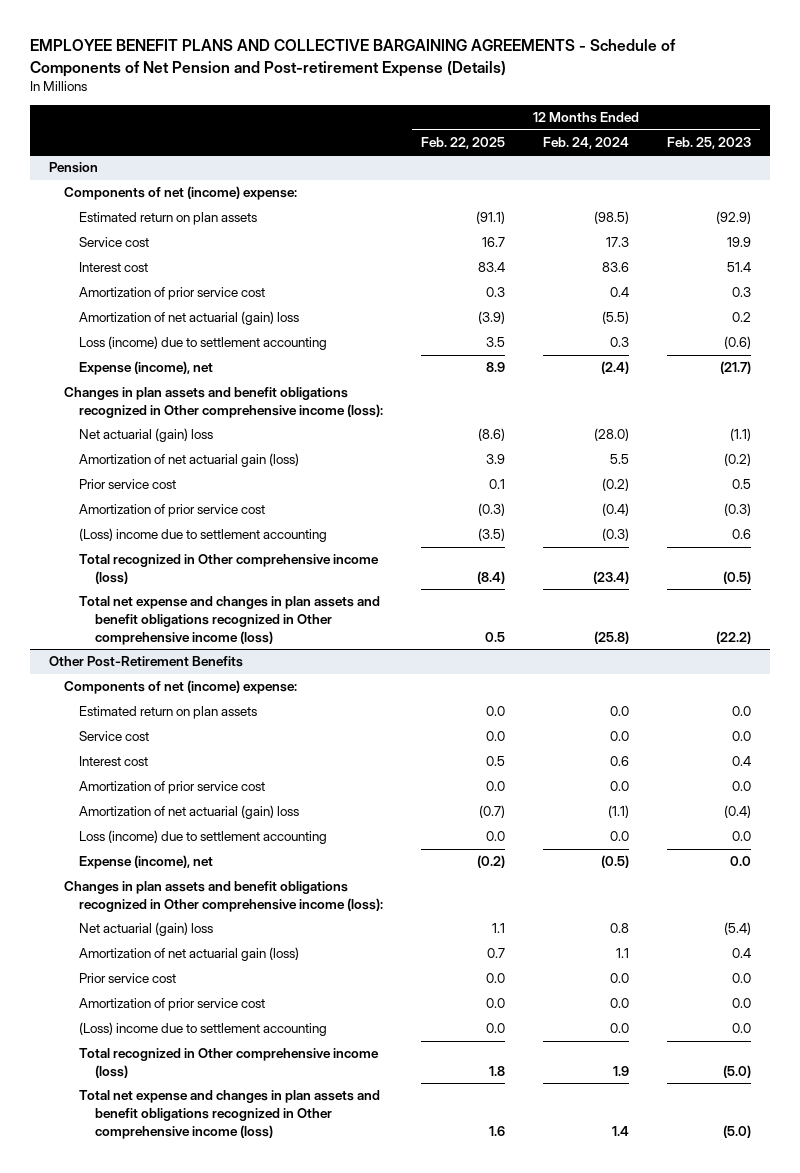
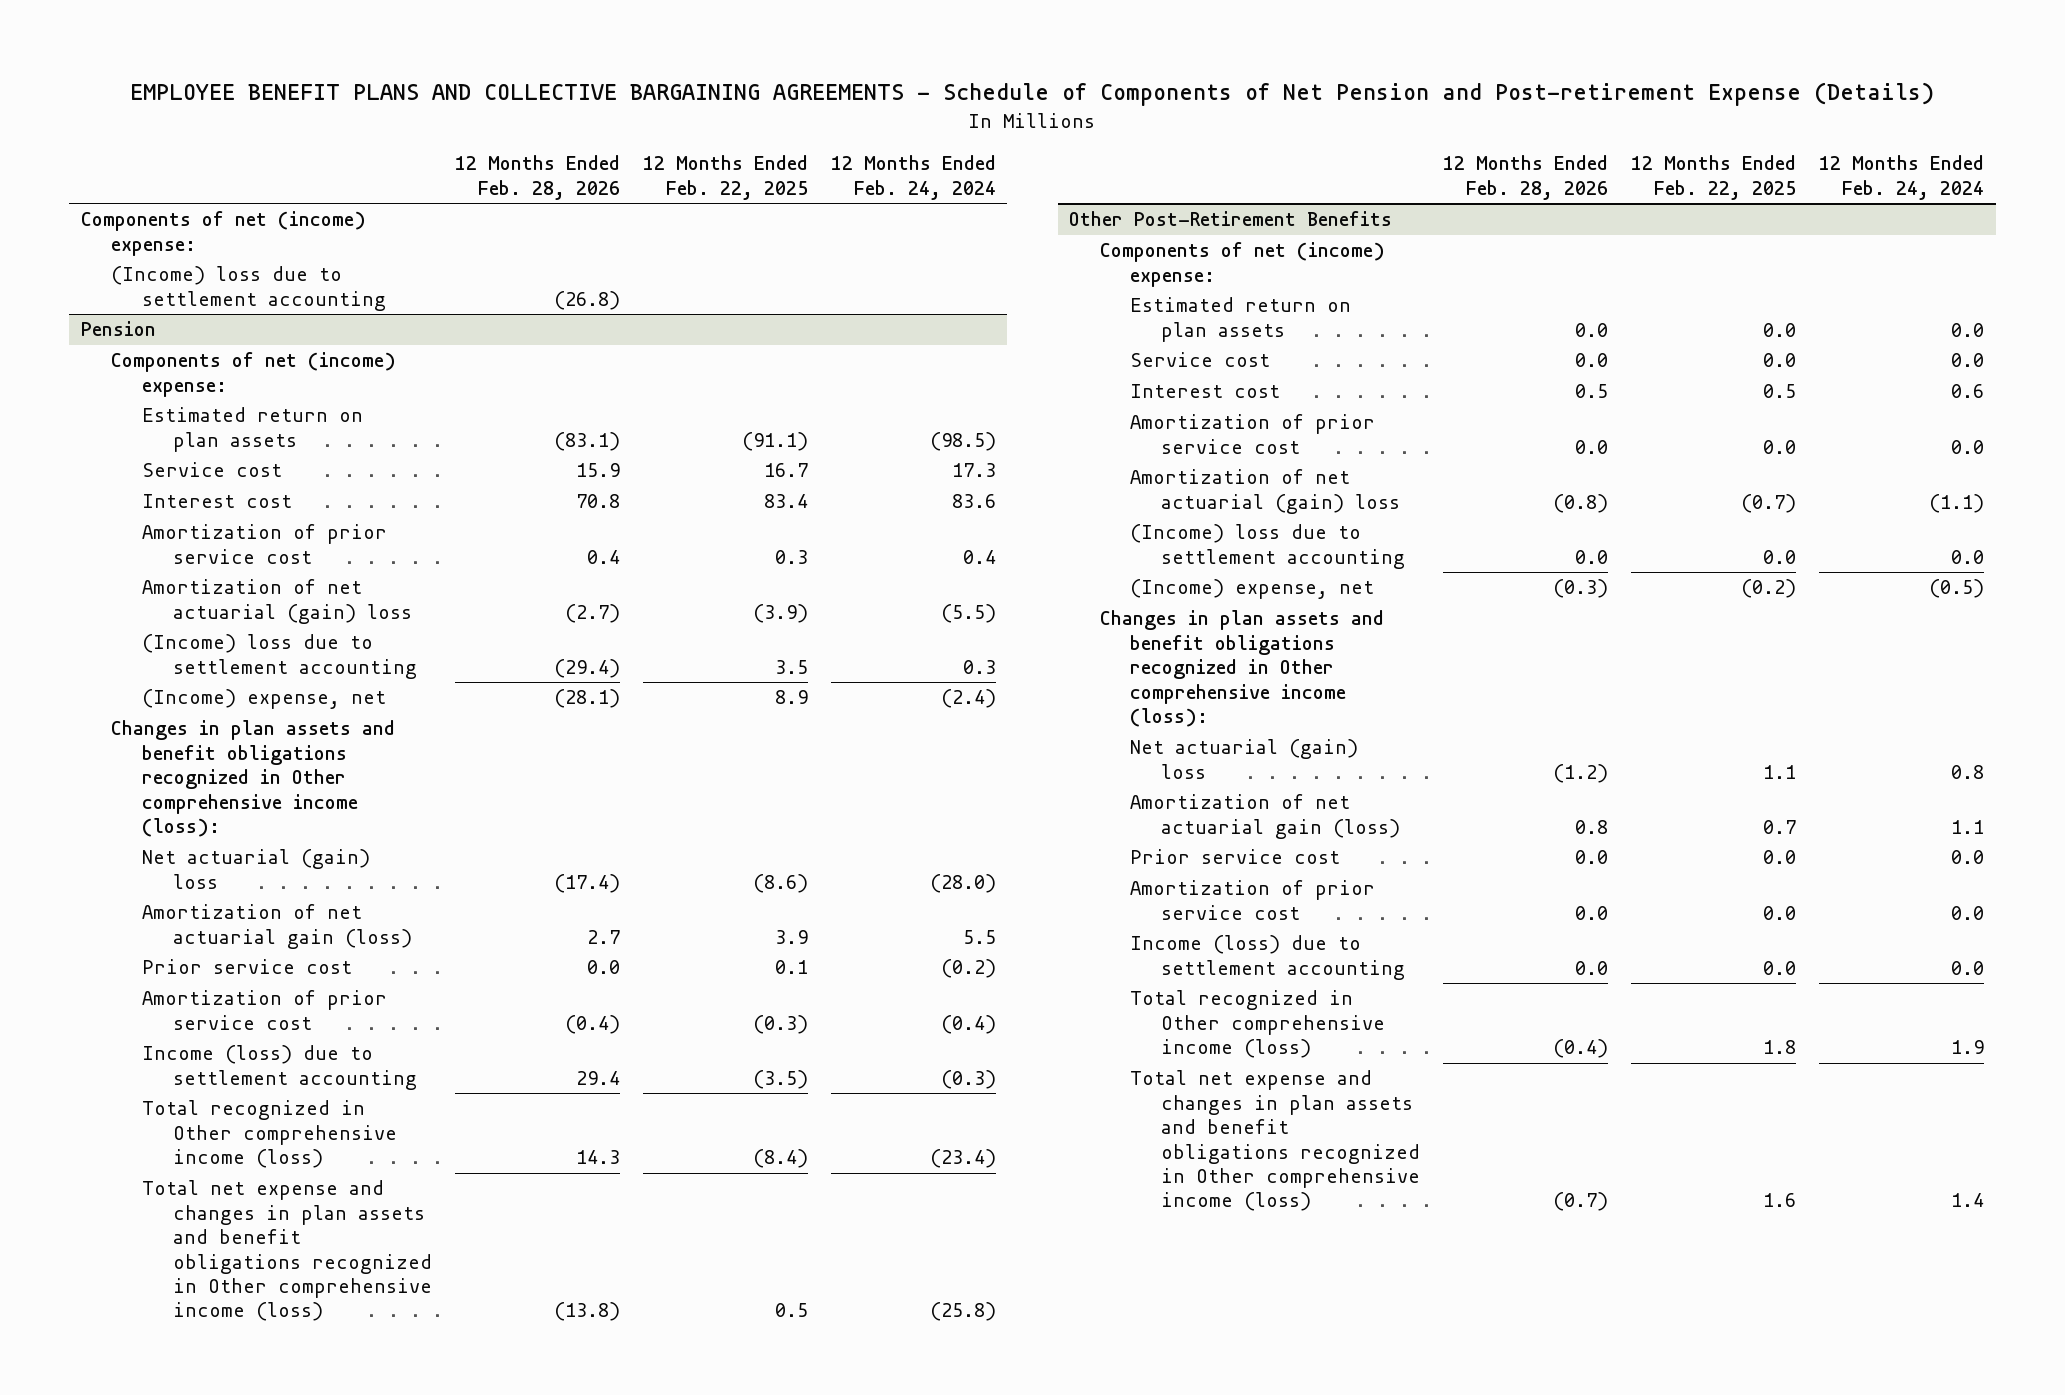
[666,136,751,149] Feb. 25, 2023 -> none
none -> [454,155,620,200] 12 Months Ended Feb. 28, 2026
none -> [80,211,366,256] Components of net (income) expense:
none -> [111,266,386,311] (Income) loss due to settlement accounting
[79,336,328,351] Loss (income) due to settlement accounting -> [141,634,417,679] (Income) loss due to settlement accounting
[79,361,214,376] Expense (income), net -> [141,689,386,710] (Income) expense, net
[79,528,328,543] (Loss) income due to settlement accounting -> [141,1045,417,1090] Income (loss) due to settlement accounting
[79,830,328,845] Loss (income) due to settlement accounting -> [1130,524,1406,569] (Income) loss due to settlement accounting
[79,855,214,870] Expense (income), net -> [1130,579,1375,600] (Income) expense, net
[79,1022,328,1037] (Loss) income due to settlement accounting -> [1130,935,1406,980] Income (loss) due to settlement accounting

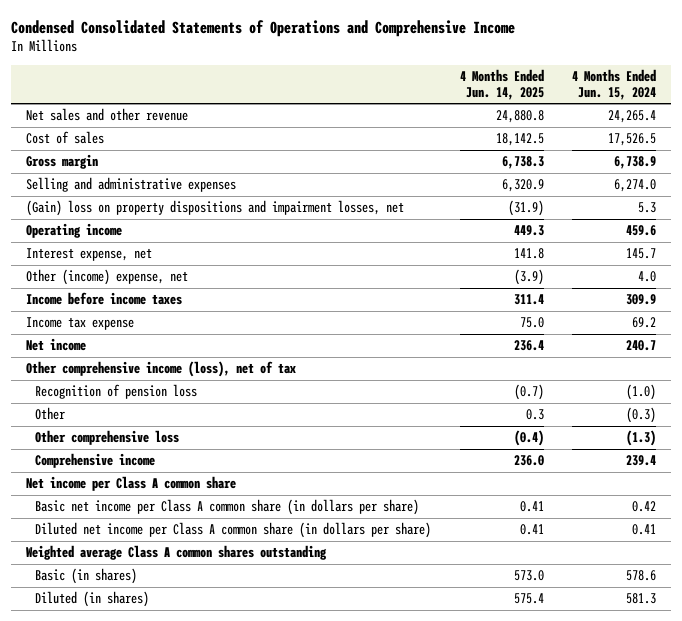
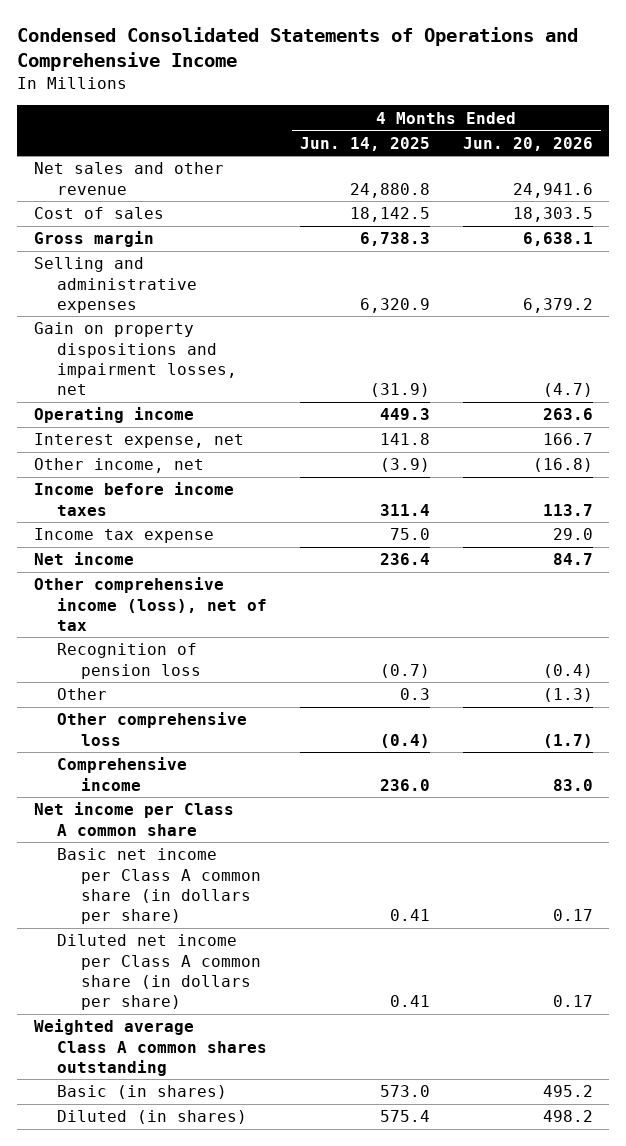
[572,69,657,100] 4 Months Ended Jun. 15, 2024 -> none
none -> [462,136,593,151] Jun. 20, 2026
[25,200,404,217] (Gain) loss on property dispositions and impairment losses, net -> [33,322,238,395] Gain on property dispositions and impairment losses, net
[25,269,188,286] Other (income) expense, net -> [33,458,204,474] Other income, net

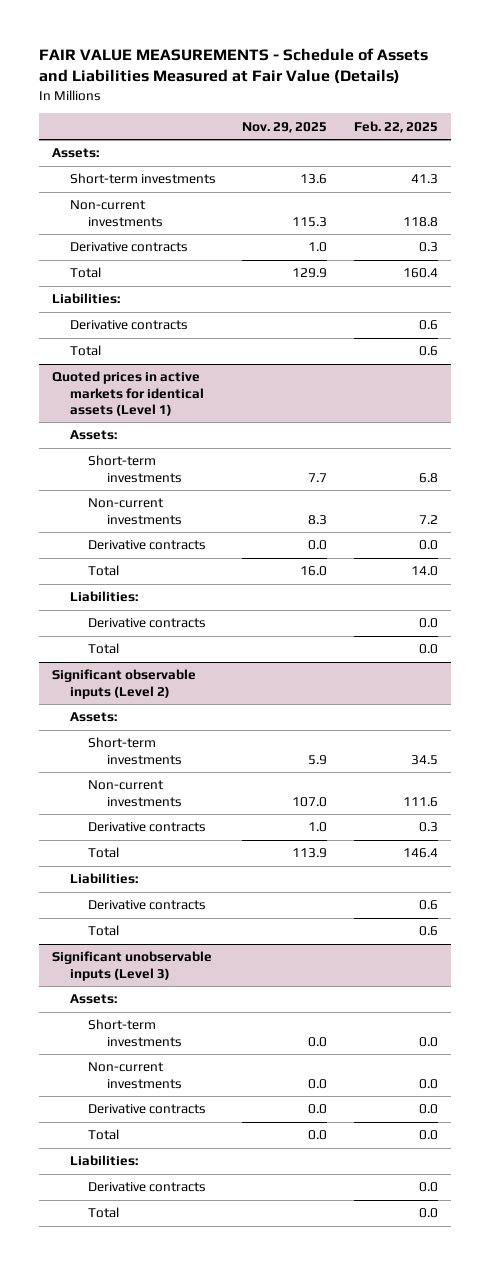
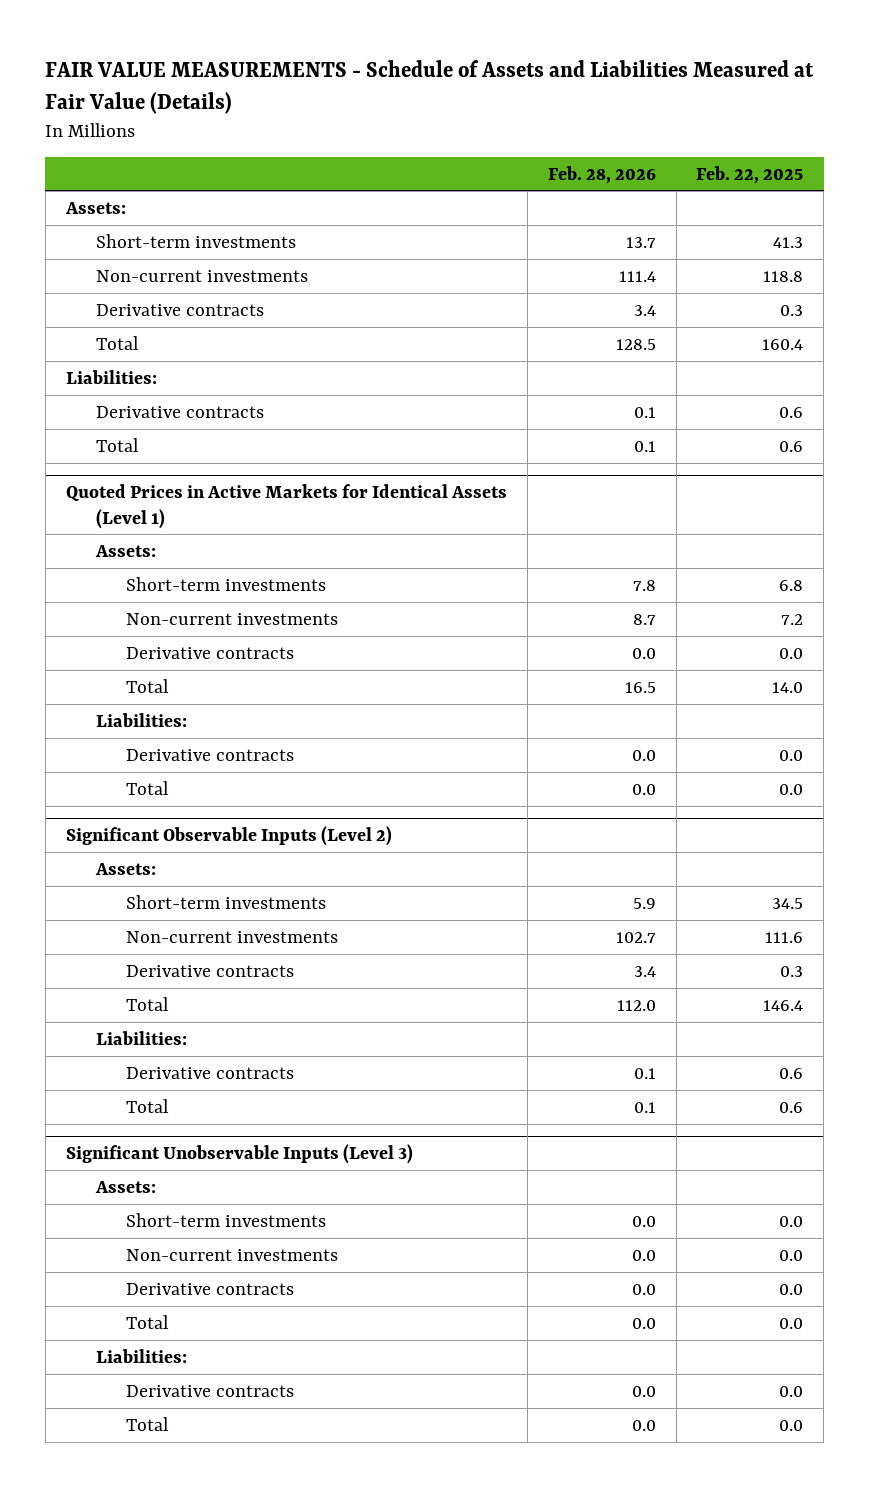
[242,121,328,133] Nov. 29, 2025 -> none
none -> [547,165,656,184] Feb. 28, 2026
[51,371,205,416] Quoted prices in active markets for identical assets (Level 1) -> [65,484,507,529] Quoted Prices in Active Markets for Identical Assets (Level 1)
[51,669,196,699] Significant observable inputs (Level 2) -> [65,826,392,847] Significant Observable Inputs (Level 2)
[51,951,212,981] Significant unobservable inputs (Level 3) -> [65,1144,413,1165] Significant Unobservable Inputs (Level 3)

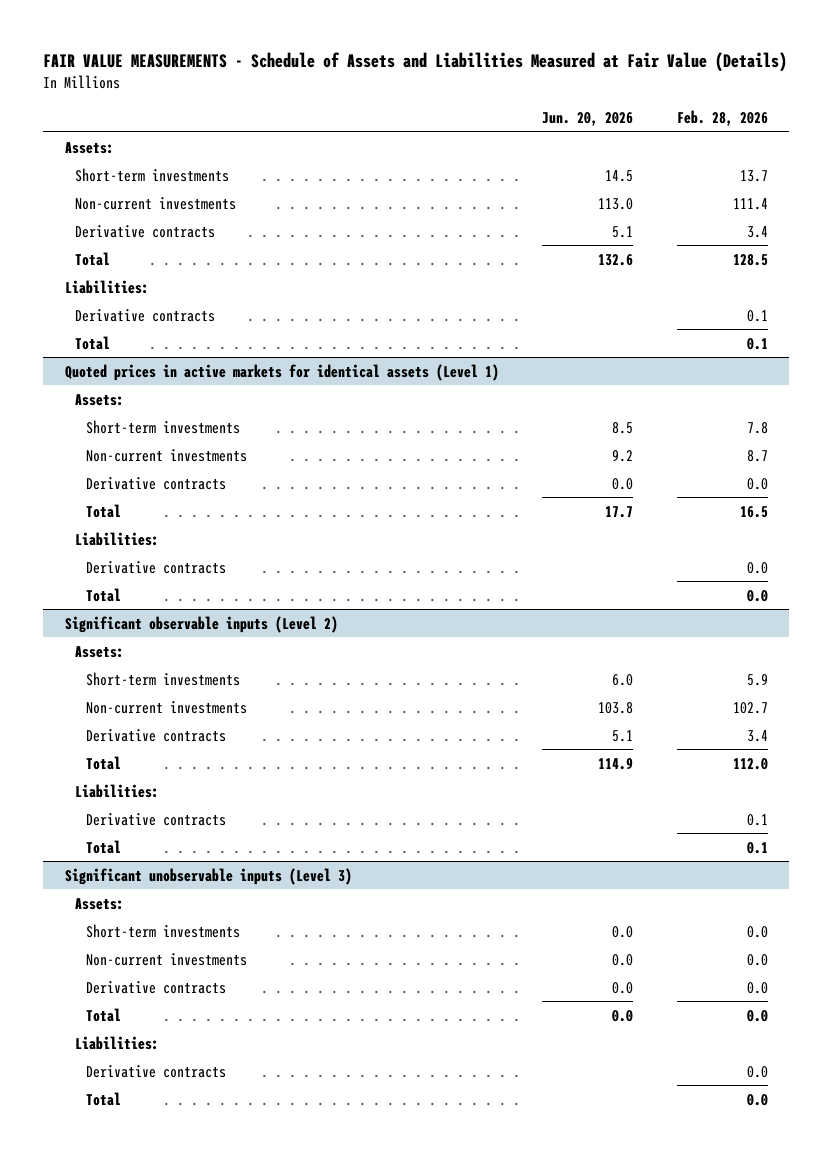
[696,165,804,184] Feb. 22, 2025 -> none
none -> [542,112,634,127] Jun. 20, 2026
[65,484,507,529] Quoted Prices in Active Markets for Identical Assets (Level 1) -> [64,363,499,381] Quoted prices in active markets for identical assets (Level 1)
[65,826,392,847] Significant Observable Inputs (Level 2) -> [64,615,338,633] Significant observable inputs (Level 2)
[65,1144,413,1165] Significant Unobservable Inputs (Level 3) -> [64,867,352,885] Significant unobservable inputs (Level 3)

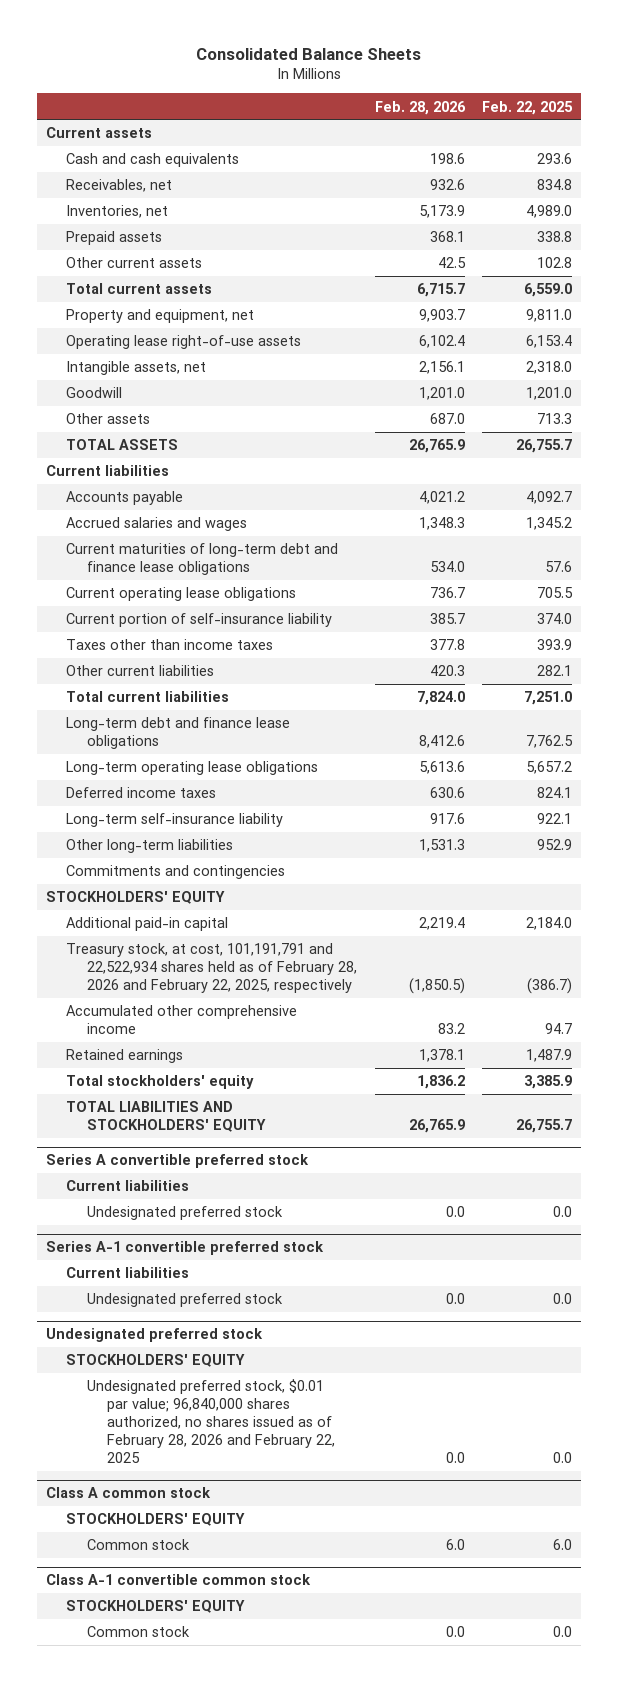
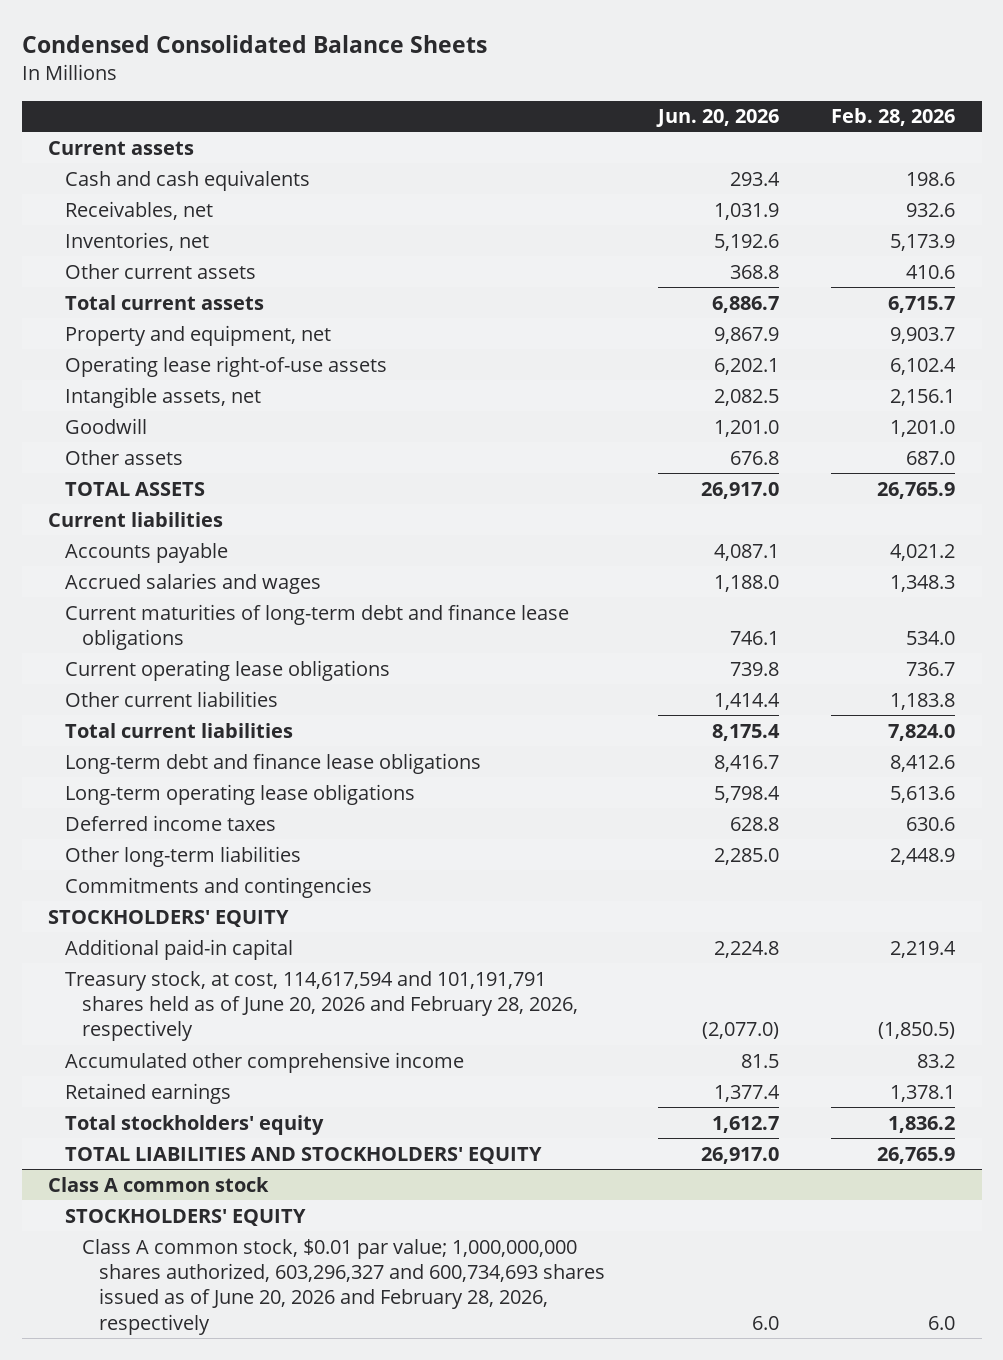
[196,47,422,60] Consolidated Balance Sheets -> [21,35,487,54] Condensed Consolidated Balance Sheets
[482,100,574,115] Feb. 22, 2025 -> none
none -> [655,109,779,128] Jun. 20, 2026
[66,231,163,246] Prepaid assets -> none
[437,257,466,269] 42.5 -> [906,264,956,279] 410.6
[66,613,333,628] Current portion of self-insurance liability -> none
[66,639,274,651] Taxes other than income taxes -> none
[429,665,465,677] 420.3 -> [890,692,956,710] 1,183.8
[66,813,284,828] Long-term self-insurance liability -> none
[418,839,465,853] 1,531.3 -> [890,847,956,865] 2,448.9
[66,943,357,994] Treasury stock, at cost, 101,191,791 and 22,522,934 shares held as of February 28, 2026 and February 22, 2025, respectively -> [65,970,579,1042] Treasury stock, at cost, 114,617,594 and 101,191,791 shares held as of June 20, 2026 and February 28, 2026, respectively
[46,1154,310,1169] Series A convertible preferred stock -> none
[66,1180,190,1192] Current liabilities -> none
[86,1206,283,1221] Undesignated preferred stock -> none
[46,1241,325,1256] Series A-1 convertible preferred stock -> none
[66,1267,190,1279] Current liabilities -> none
[86,1293,283,1308] Undesignated preferred stock -> none
[46,1328,264,1343] Undesignated preferred stock -> none
[66,1354,246,1368] STOCKHOLDERS' EQUITY -> none
[86,1379,335,1464] Undesignated preferred stock, $0.01 par value; 96,840,000 shares authorized, no shares issued as of February 28, 2026 and February 22, 2025 -> none
[46,1574,312,1586] Class A-1 convertible common stock -> none
[66,1600,246,1614] STOCKHOLDERS' EQUITY -> none
[86,1626,190,1638] Common stock -> none
[86,1539,190,1551] Common stock -> [82,1238,605,1335] Class A common stock, $0.01 par value; 1,000,000,000 shares authorized, 603,296,327 and 600,734,693 shares issued as of June 20, 2026 and February 28, 2026, respectively

